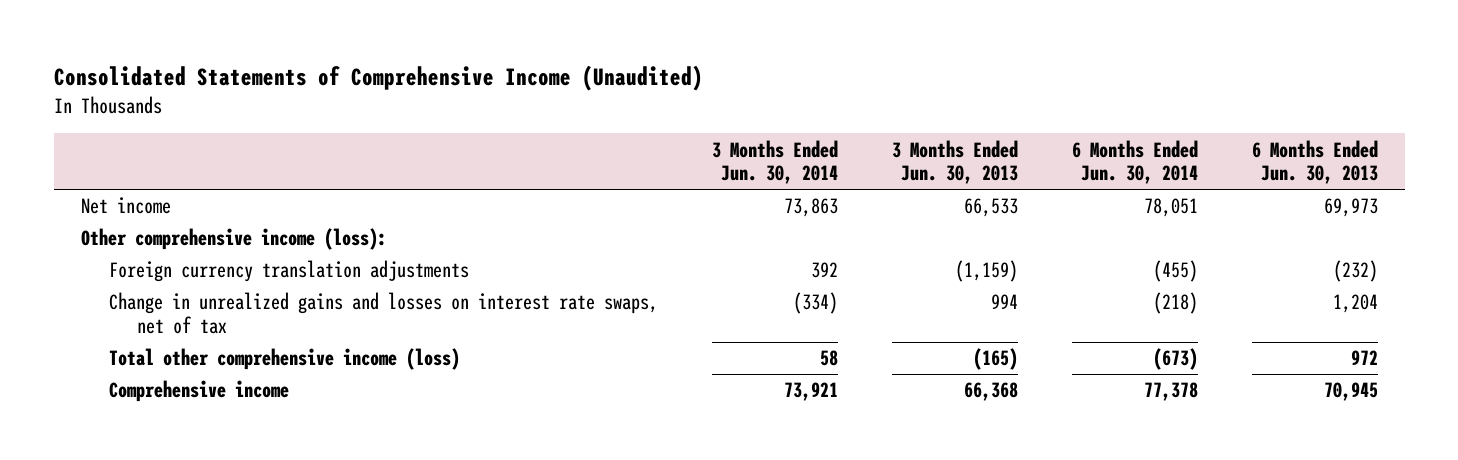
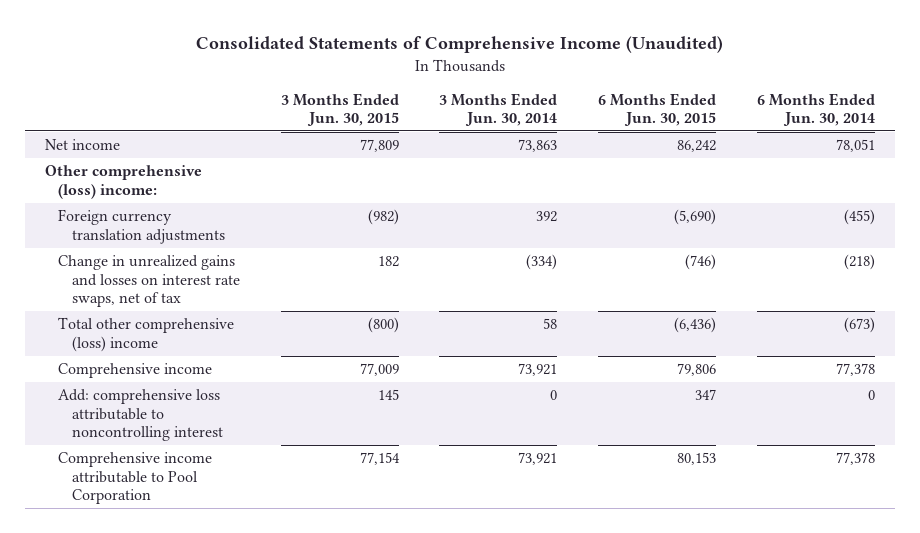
[891,139,1018,185] 3 Months Ended Jun. 30, 2013 -> none
[1251,139,1378,185] 6 Months Ended Jun. 30, 2013 -> none
none -> [280,92,399,127] 3 Months Ended Jun. 30, 2015
none -> [598,92,717,127] 6 Months Ended Jun. 30, 2015
[80,228,387,251] Other comprehensive income (loss): -> [45,165,203,199] Other comprehensive (loss) income:
[108,348,460,371] Total other comprehensive income (loss) -> [58,317,235,352] Total other comprehensive (loss) income
none -> [58,389,223,442] Add: comprehensive loss attributable to noncontrolling interest
none -> [58,452,213,505] Comprehensive income attributable to Pool Corporation

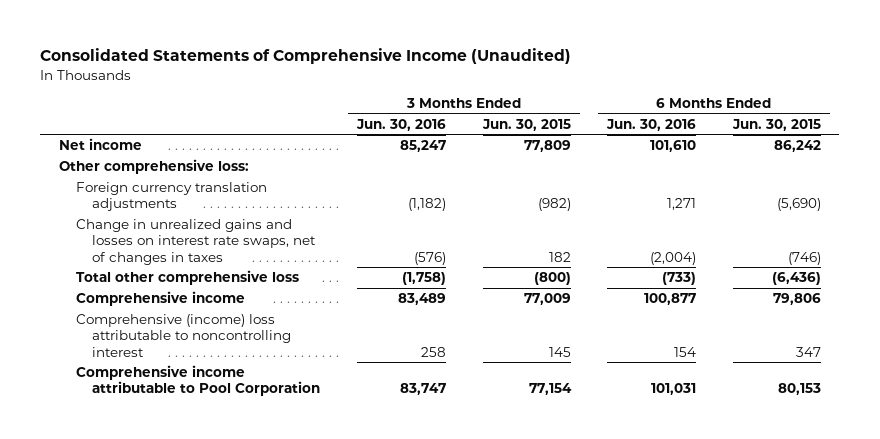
[439,92,558,127] 3 Months Ended Jun. 30, 2014 -> none
[756,92,875,127] 6 Months Ended Jun. 30, 2014 -> none
none -> [355,118,446,131] Jun. 30, 2016
none -> [606,118,697,131] Jun. 30, 2016
[45,165,203,199] Other comprehensive (loss) income: -> [58,158,249,174] Other comprehensive loss:
[58,255,240,308] Change in unrealized gains and losses on interest rate swaps, net of tax -> [75,218,317,265] Change in unrealized gains and losses on interest rate swaps, net of changes in taxes
[58,317,235,352] Total other comprehensive (loss) income -> [75,269,299,285] Total other comprehensive loss
[58,389,223,442] Add: comprehensive loss attributable to noncontrolling interest -> [75,313,292,357] Comprehensive (income) loss attributable to noncontrolling interest

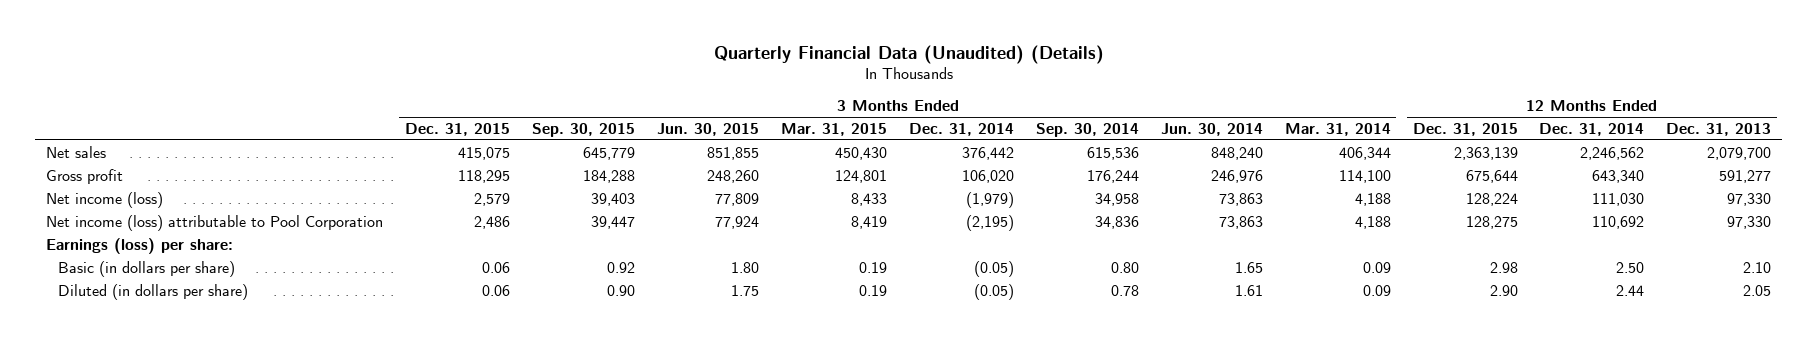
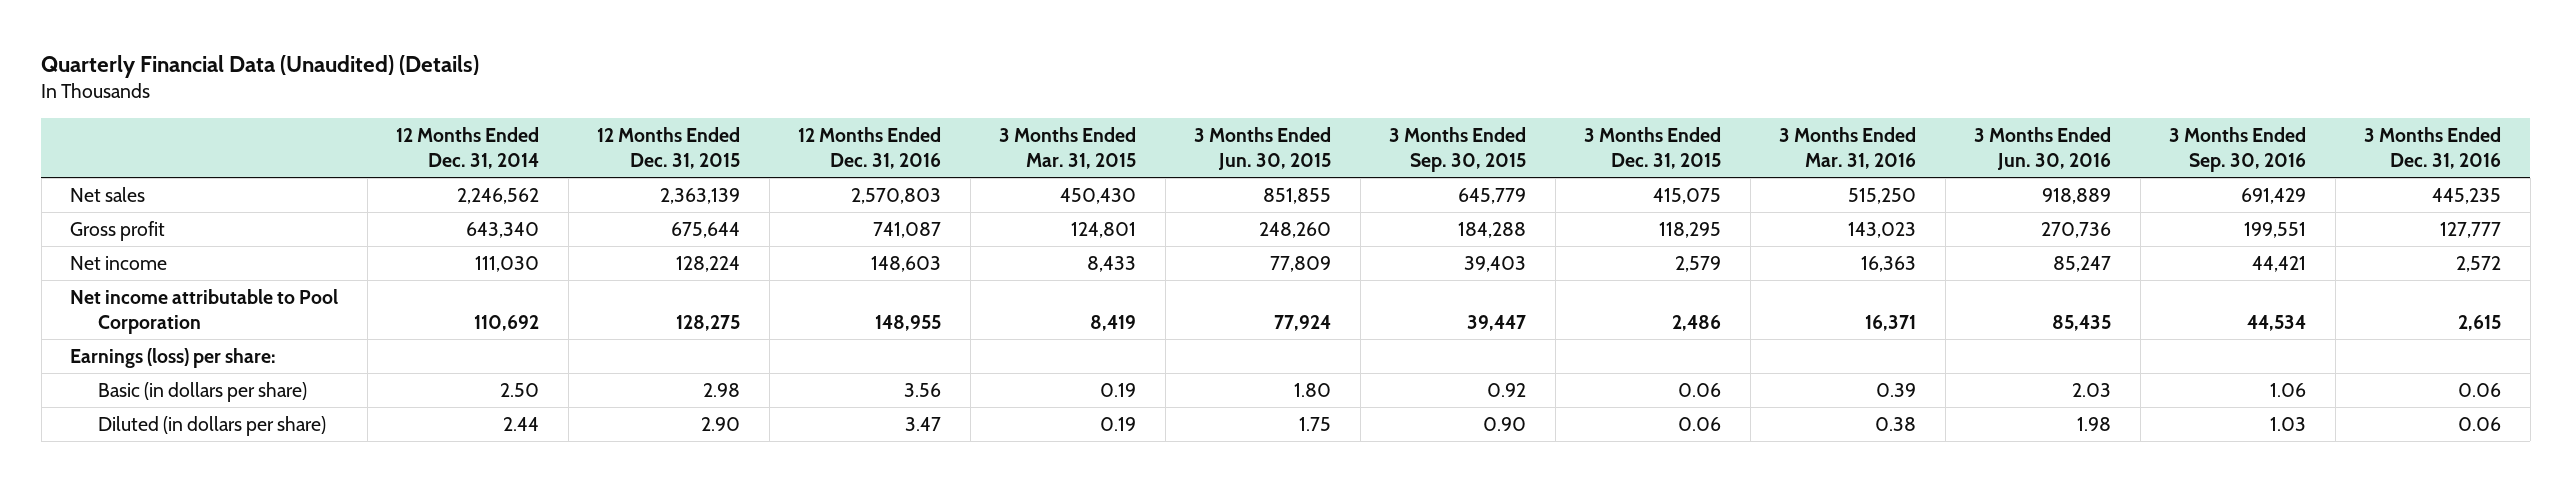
[908,122,1014,136] Dec. 31, 2014 -> none
[1035,122,1139,137] Sep. 30, 2014 -> none
[1160,122,1263,136] Jun. 30, 2014 -> none
[1284,122,1391,136] Mar. 31, 2014 -> none
[1666,122,1772,136] Dec. 31, 2013 -> none
none -> [798,126,942,170] 12 Months Ended Dec. 31, 2016
none -> [1779,126,1917,170] 3 Months Ended Mar. 31, 2016
none -> [1974,126,2112,171] 3 Months Ended Jun. 30, 2016
none -> [2169,126,2307,173] 3 Months Ended Sep. 30, 2016
none -> [2364,126,2502,170] 3 Months Ended Dec. 31, 2016
[45,191,163,208] Net income (loss) -> [70,255,168,270] Net income
[45,214,383,231] Net income (loss) attributable to Pool Corporation -> [70,288,339,335] Net income attributable to Pool Corporation

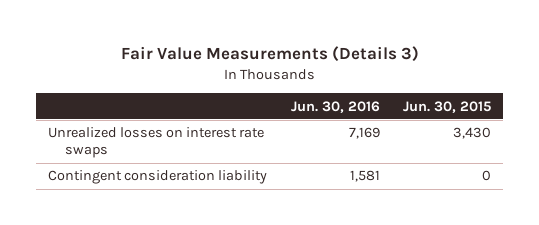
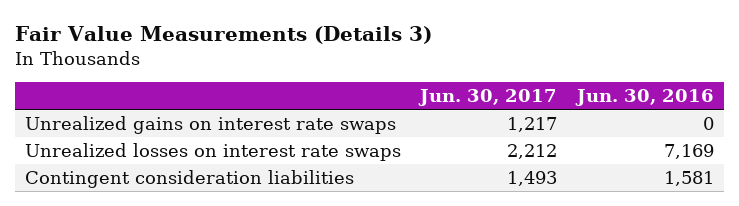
[403,100,492,113] Jun. 30, 2015 -> none
none -> [418,89,558,107] Jun. 30, 2017
none -> [24,115,396,134] Unrealized gains on interest rate swaps
[47,170,267,185] Contingent consideration liability -> [24,169,354,188] Contingent consideration liabilities

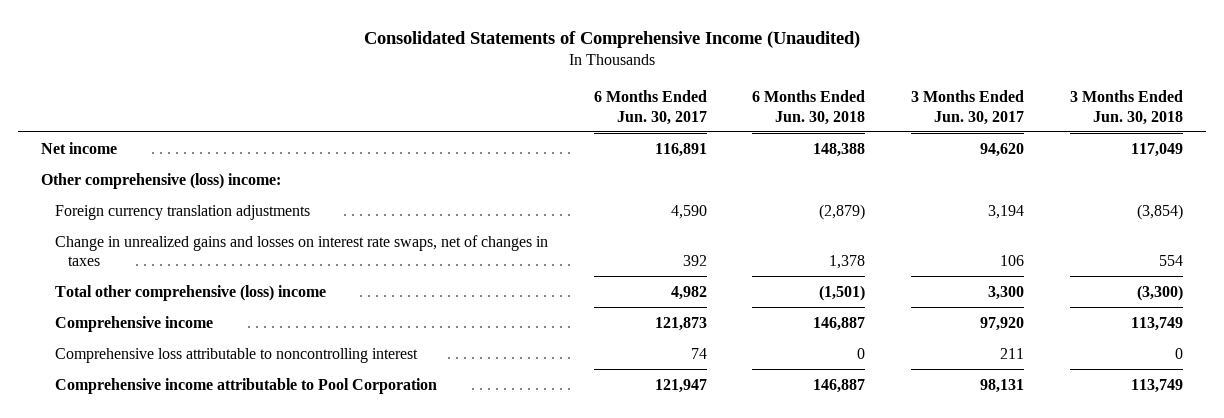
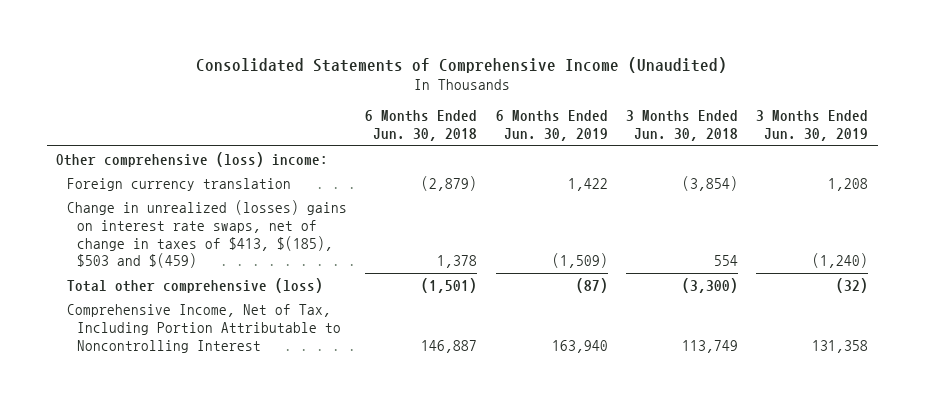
[593,90,707,125] 6 Months Ended Jun. 30, 2017 -> none
[911,90,1025,125] 3 Months Ended Jun. 30, 2017 -> none
none -> [495,110,608,142] 6 Months Ended Jun. 30, 2019
none -> [756,110,869,142] 3 Months Ended Jun. 30, 2019
[41,141,118,154] Net income -> none
[54,347,418,363] Comprehensive loss attributable to noncontrolling interest -> none
[54,377,437,394] Comprehensive income attributable to Pool Corporation -> none
[54,204,310,220] Foreign currency translation adjustments -> [66,177,291,191] Foreign currency translation
[54,234,548,267] Change in unrealized gains and losses on interest rate swaps, net of changes in taxes -> [66,199,347,269] Change in unrealized (losses) gains on interest rate swaps, net of change in taxes of $413, $(185), $503 and $(459)
[54,284,326,301] Total other comprehensive (loss) income -> [66,277,323,293] Total other comprehensive (loss)
[54,315,213,332] Comprehensive income -> [66,303,342,353] Comprehensive Income, Net of Tax, Including Portion Attributable to Noncontrolling Interest

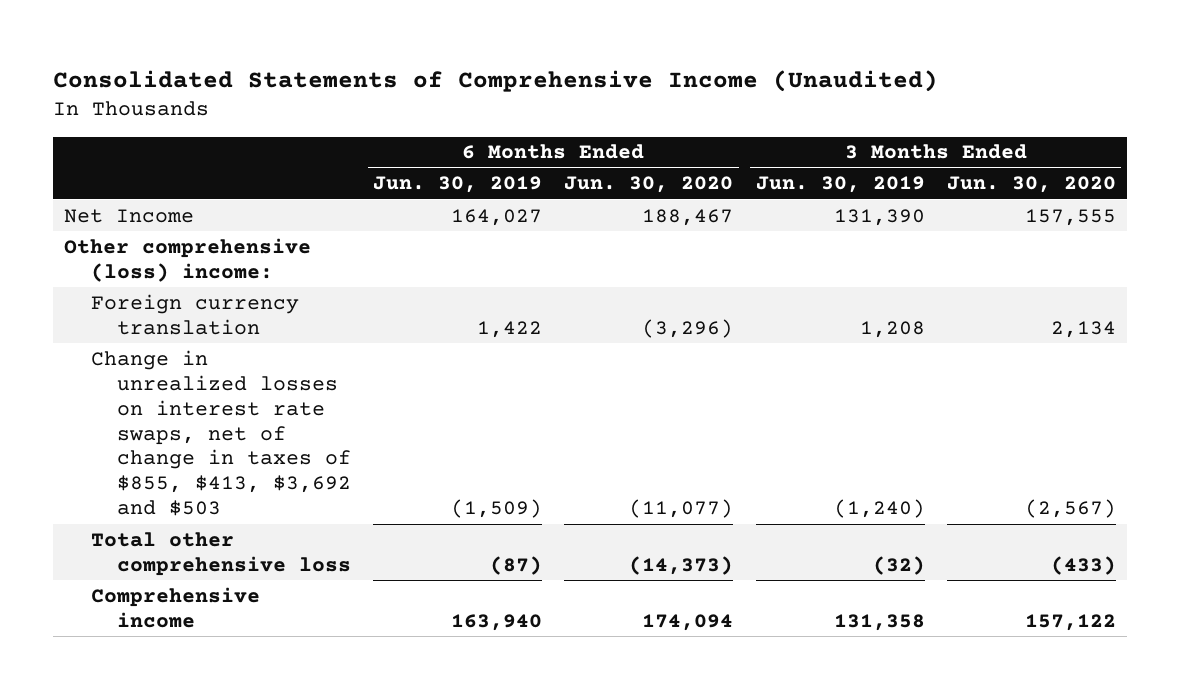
[365,110,478,142] 6 Months Ended Jun. 30, 2018 -> none
[625,110,738,142] 3 Months Ended Jun. 30, 2018 -> none
none -> [564,176,734,194] Jun. 30, 2020
none -> [946,176,1116,194] Jun. 30, 2020
none -> [64,208,195,223] Net Income
[66,199,347,269] Change in unrealized (losses) gains on interest rate swaps, net of change in taxes of $413, $(185), $503 and $(459) -> [90,349,352,517] Change in unrealized losses on interest rate swaps, net of change in taxes of $855, $413, $3,692 and $503
[66,277,323,293] Total other comprehensive (loss) -> [90,531,352,576] Total other comprehensive loss
[66,303,342,353] Comprehensive Income, Net of Tax, Including Portion Attributable to Noncontrolling Interest -> [90,586,260,628] Comprehensive income

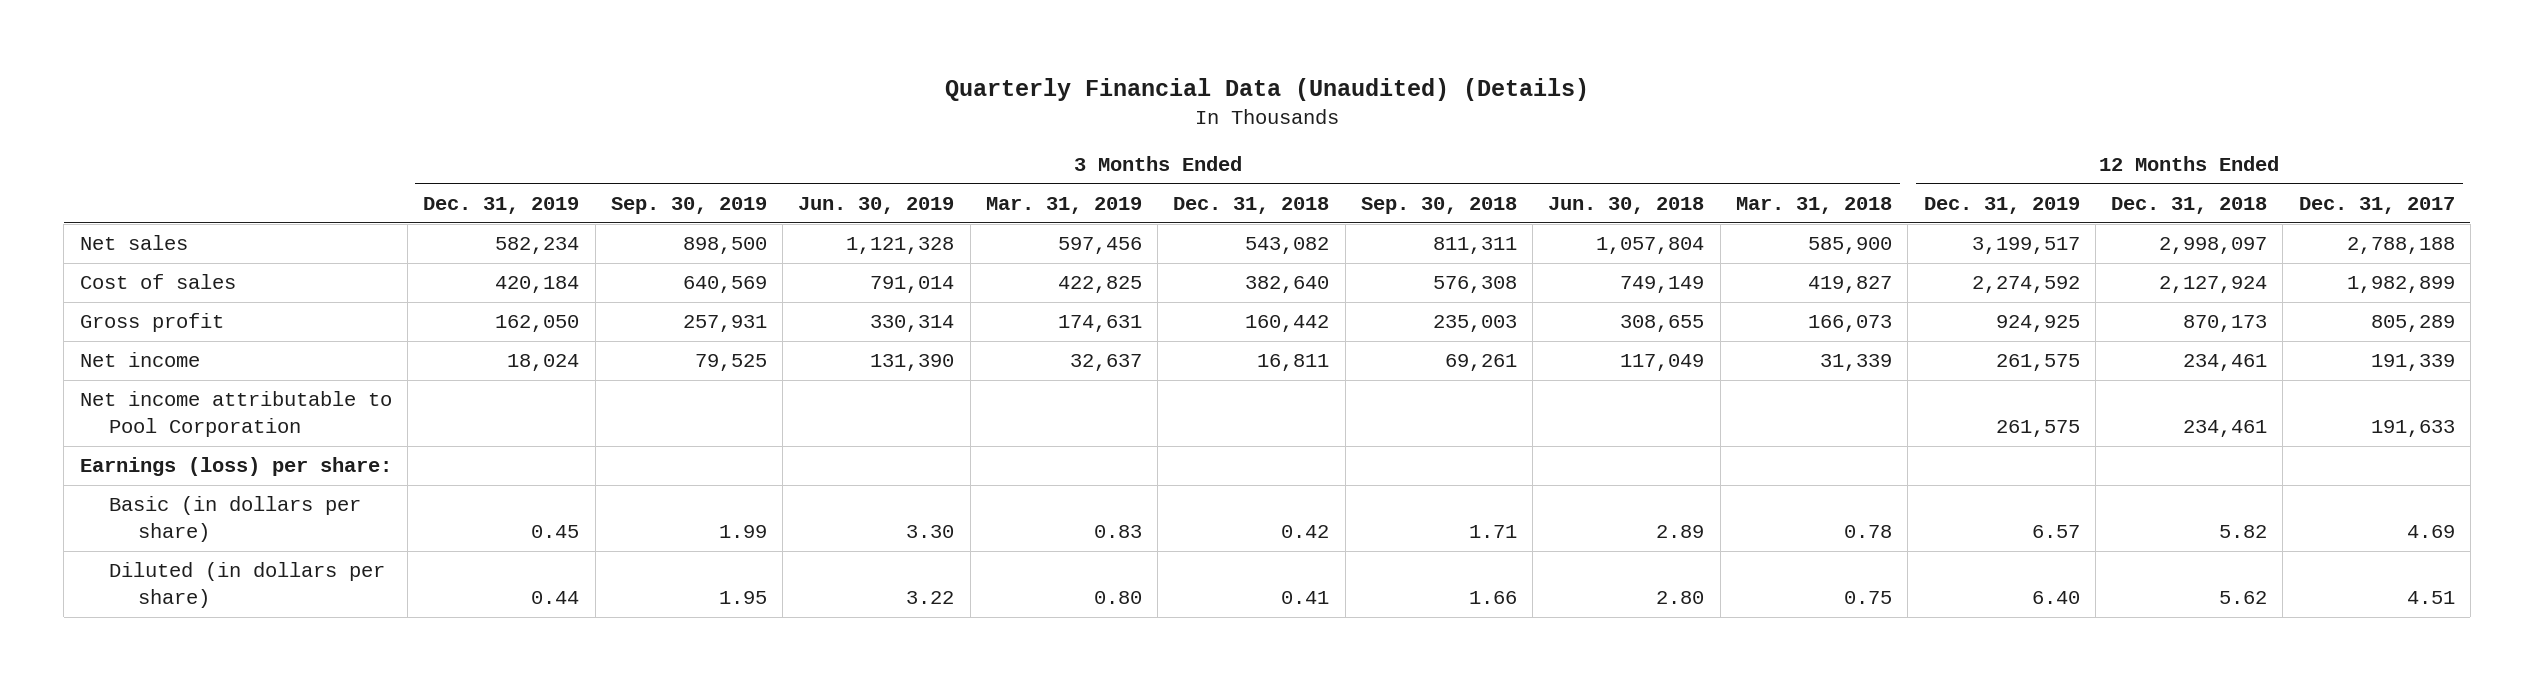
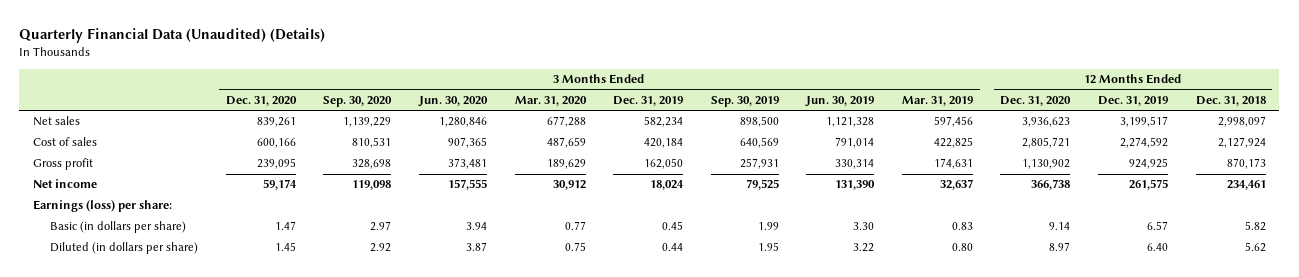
[1173,197,1330,215] Dec. 31, 2018 -> none
[1360,197,1517,215] Sep. 30, 2018 -> none
[1548,197,1705,215] Jun. 30, 2018 -> none
[1736,197,1893,215] Mar. 31, 2018 -> none
[2298,197,2455,215] Dec. 31, 2017 -> none
none -> [225,96,297,107] Dec. 31, 2020
none -> [323,96,393,108] Sep. 30, 2020
none -> [417,96,488,108] Jun. 30, 2020
none -> [514,96,587,107] Mar. 31, 2020
none -> [1000,96,1072,107] Dec. 31, 2020
[79,391,392,437] Net income attributable to Pool Corporation -> none

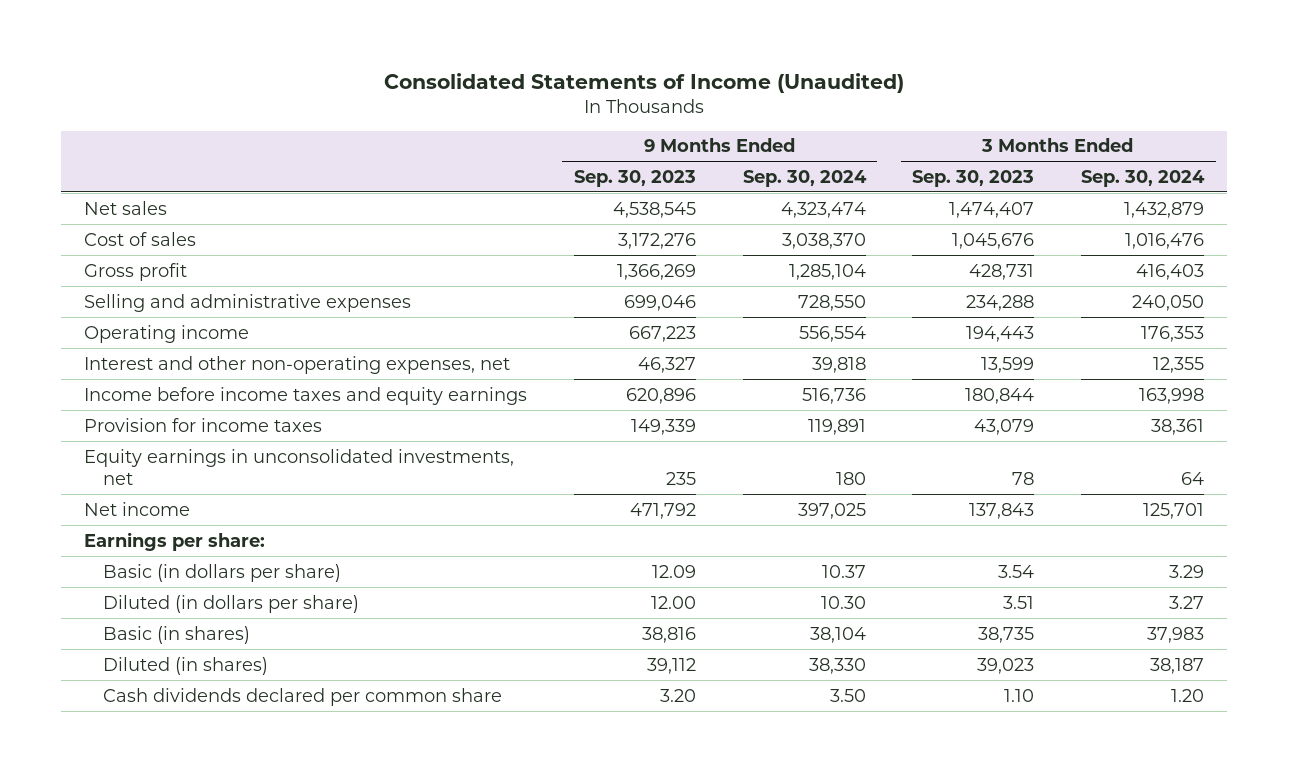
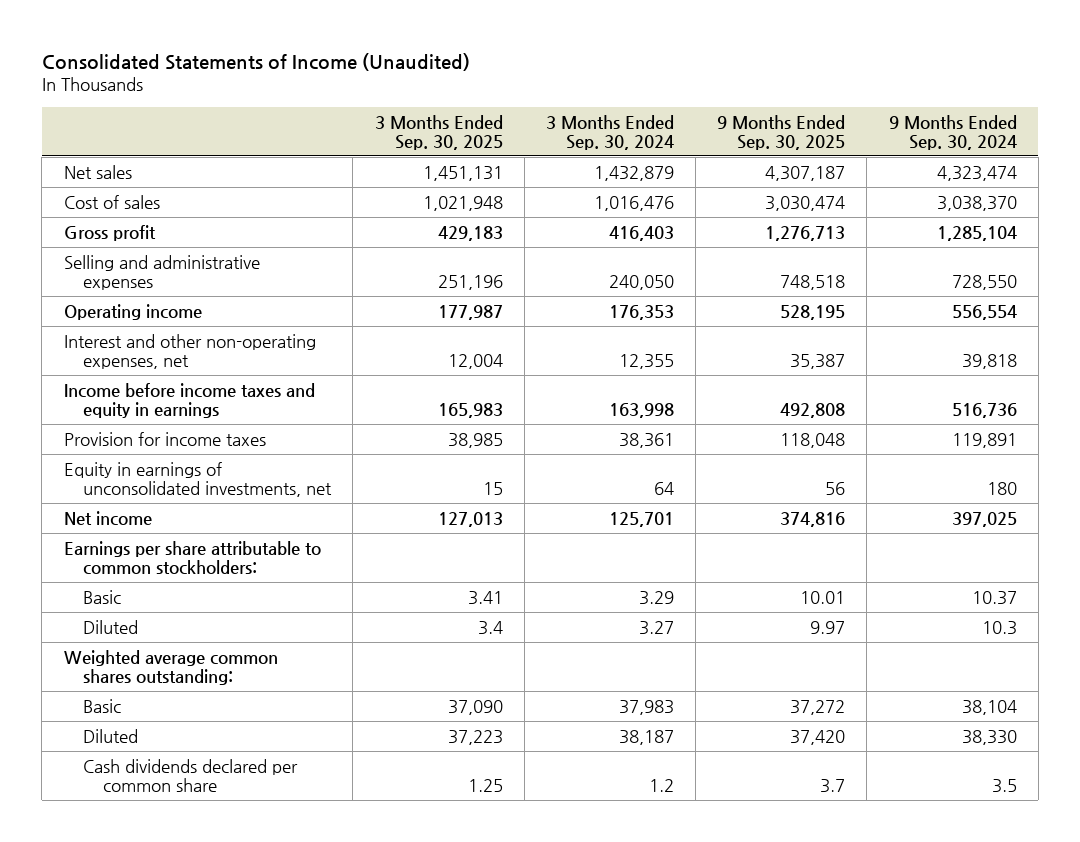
[574,169,697,187] Sep. 30, 2023 -> none
[912,169,1035,187] Sep. 30, 2023 -> none
none -> [374,114,503,150] 3 Months Ended Sep. 30, 2025
none -> [717,114,846,150] 9 Months Ended Sep. 30, 2025
[84,386,528,405] Income before income taxes and equity earnings -> [63,382,315,419] Income before income taxes and equity in earnings
[84,448,515,485] Equity earnings in unconsolidated investments, net -> [63,461,333,498] Equity in earnings of unconsolidated investments, net
[84,531,266,551] Earnings per share: -> [63,540,321,576] Earnings per share attributable to common stockholders:
[102,563,341,582] Basic (in dollars per share) -> [83,589,122,604] Basic
[102,594,359,613] Diluted (in dollars per share) -> [83,619,139,634] Diluted
[820,595,866,609] 10.30 -> [981,620,1017,635] 10.3
none -> [63,649,278,686] Weighted average common shares outstanding:
[102,625,250,644] Basic (in shares) -> [83,698,122,713] Basic
[102,656,268,675] Diluted (in shares) -> [83,728,139,743] Diluted
[829,688,866,702] 3.50 -> [991,779,1017,794] 3.5
[1171,688,1205,702] 1.20 -> [648,779,674,793] 1.2

